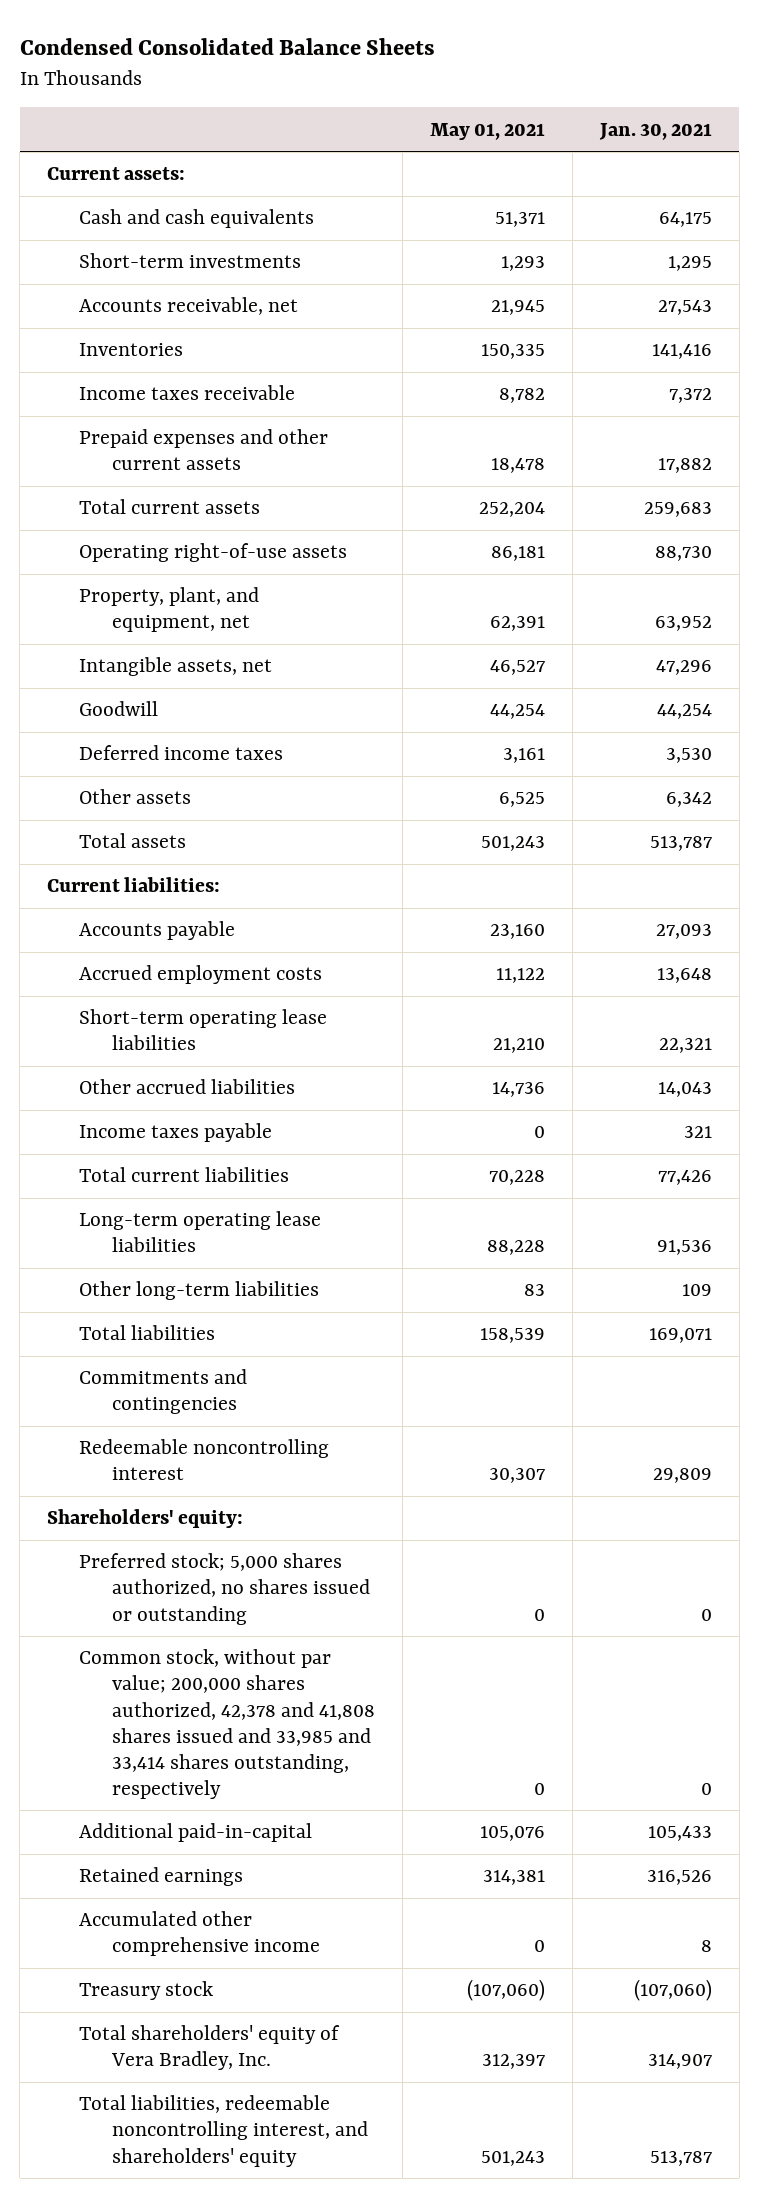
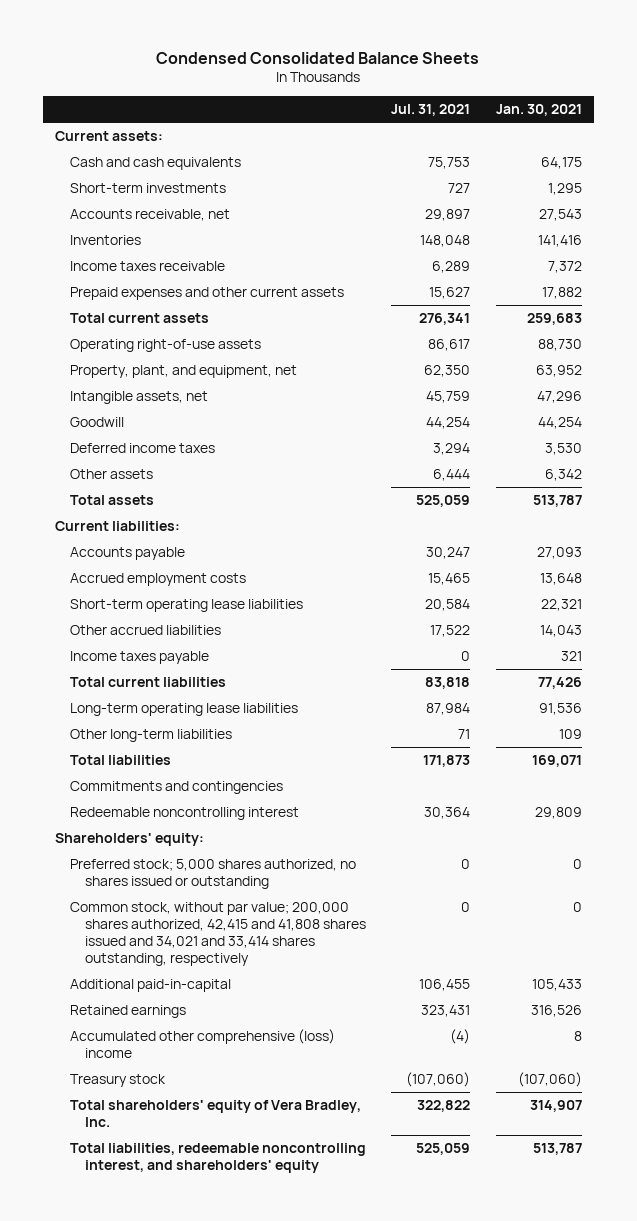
[429,122,545,140] May 01, 2021 -> none
none -> [391,104,471,117] Jul. 31, 2021
[79,1649,375,1799] Common stock, without par value; 200,000 shares authorized, 42,378 and 41,808 shares issued and 33,985 and 33,414 shares outstanding, respectively -> [70,901,367,966] Common stock, without par value; 200,000 shares authorized, 42,415 and 41,808 shares issued and 34,021 and 33,414 shares outstanding, respectively
[79,1911,320,1957] Accumulated other comprehensive income -> [70,1028,336,1058] Accumulated other comprehensive (loss) income

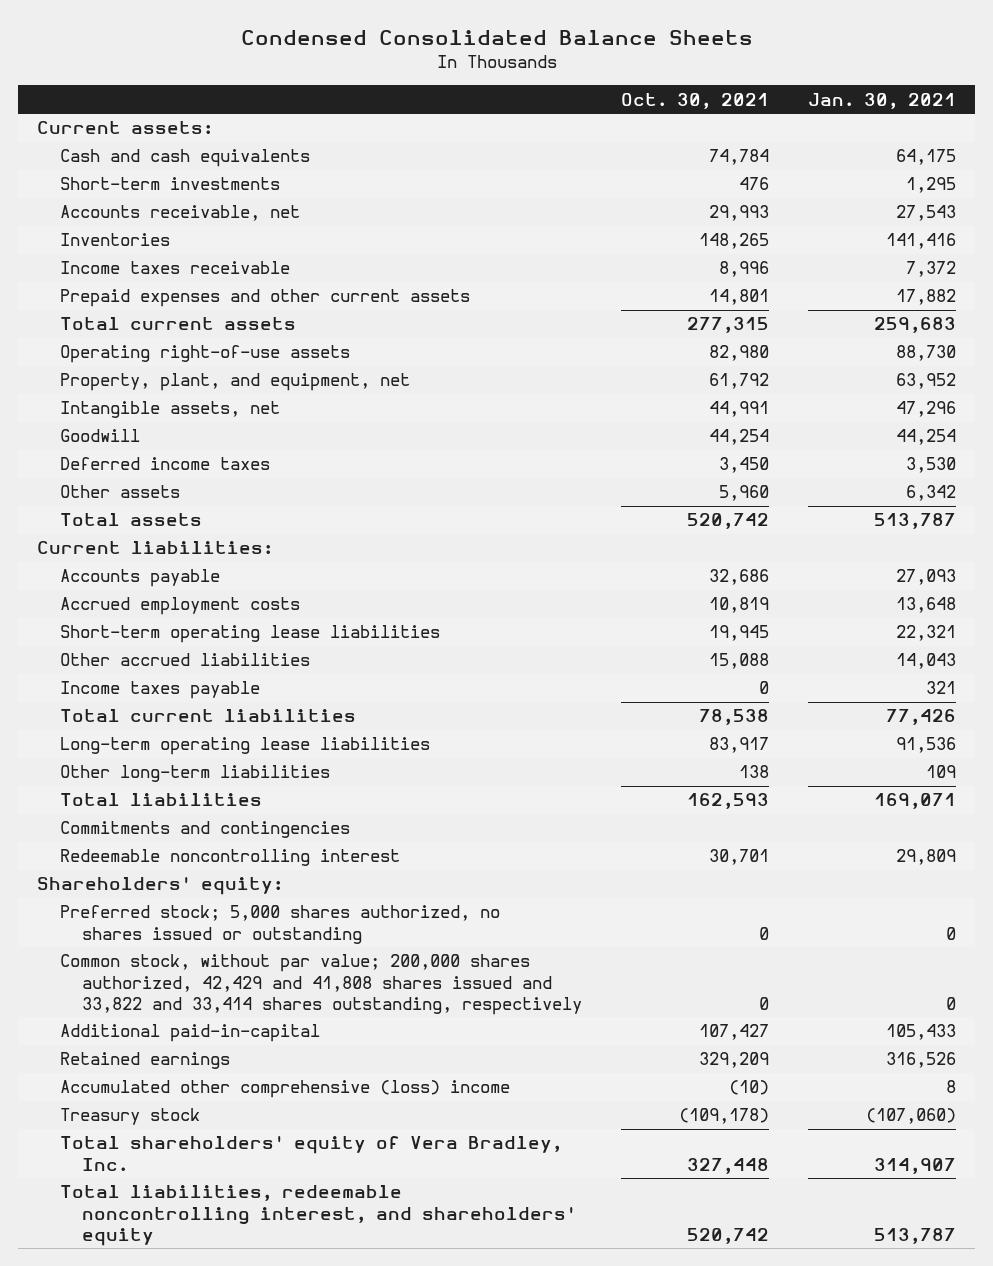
[391,104,471,117] Jul. 31, 2021 -> none
none -> [620,92,769,109] Oct. 30, 2021
[70,901,367,966] Common stock, without par value; 200,000 shares authorized, 42,415 and 41,808 shares issued and 34,021 and 33,414 shares outstanding, respectively -> [59,954,582,1015] Common stock, without par value; 200,000 shares authorized, 42,429 and 41,808 shares issued and 33,822 and 33,414 shares outstanding, respectively

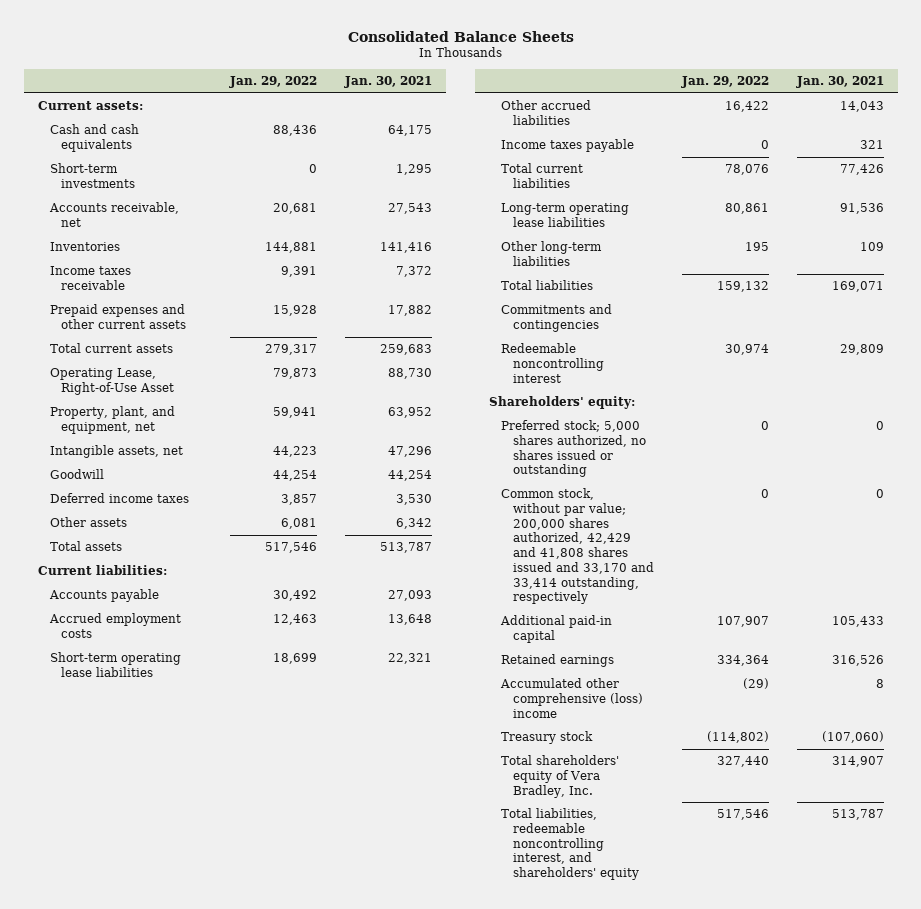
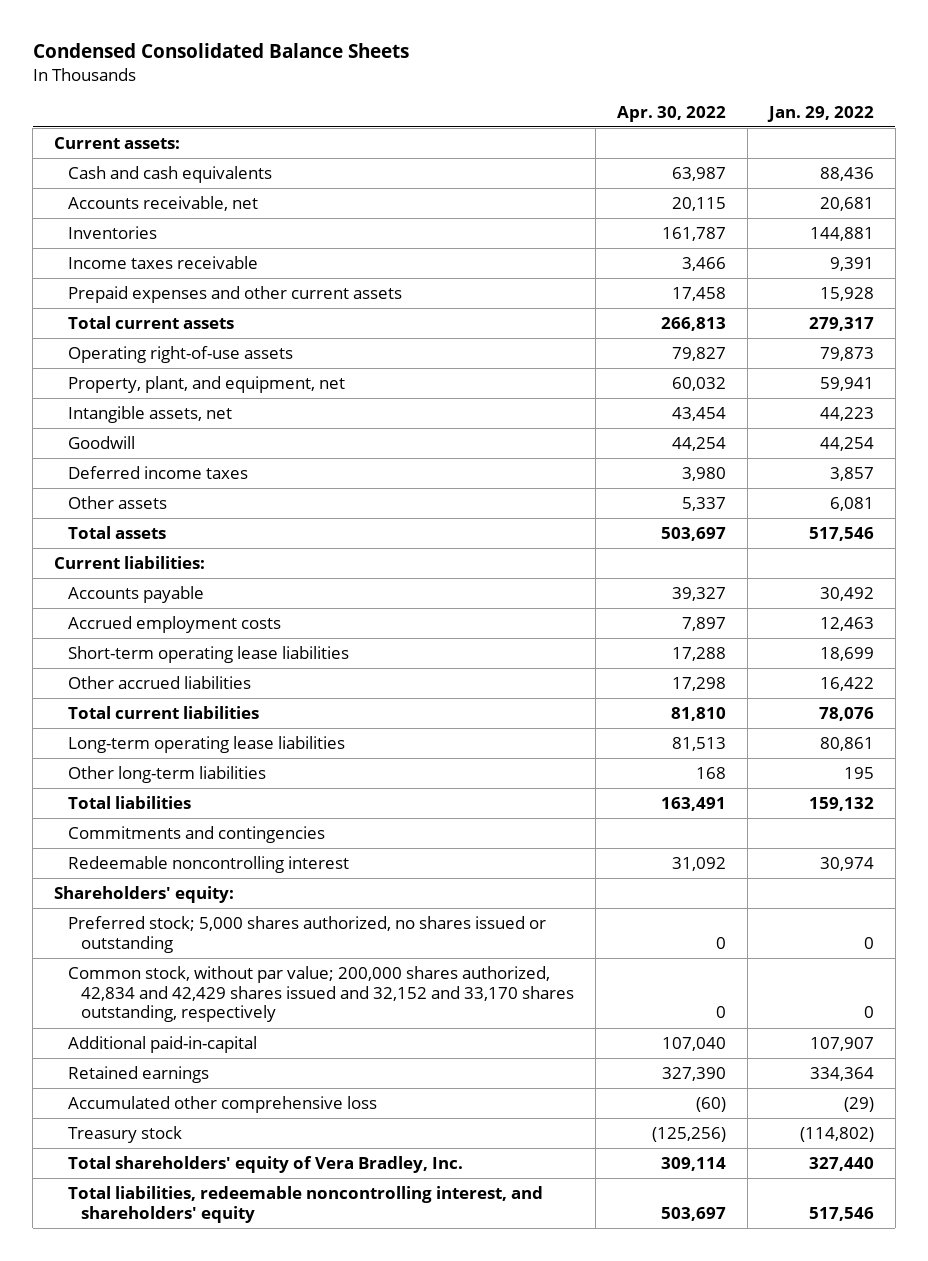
[347,30,574,42] Consolidated Balance Sheets -> [32,43,409,59] Condensed Consolidated Balance Sheets
[344,75,433,88] Jan. 30, 2021 -> none
none -> [616,105,726,122] Apr. 30, 2022
[49,163,136,188] Short-term investments -> none
[49,368,175,395] Operating Lease, Right-of-Use Asset -> [67,345,293,363] Operating right-of-use assets
[500,139,634,153] Income taxes payable -> none
[500,488,654,605] Common stock, without par value; 200,000 shares authorized, 42,429 and 41,808 shares issued and 33,170 and 33,414 outstanding, respectively -> [67,965,574,1023] Common stock, without par value; 200,000 shares authorized, 42,834 and 42,429 shares issued and 32,152 and 33,170 shares outstanding, respectively
[499,615,612,643] Additional paid-in capital -> [67,1035,257,1053] Additional paid-in-capital
[499,678,643,718] Accumulated other comprehensive (loss) income -> [67,1095,377,1113] Accumulated other comprehensive loss

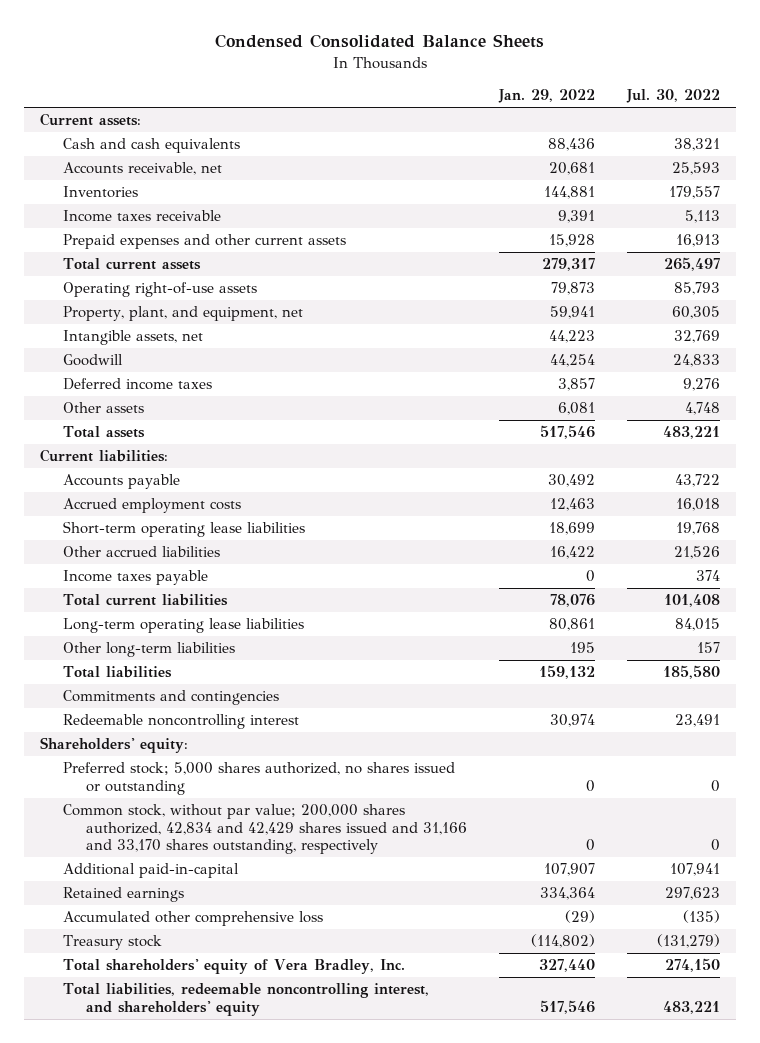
[616,105,726,122] Apr. 30, 2022 -> none
none -> [626,89,721,104] Jul. 30, 2022
none -> [63,570,209,586] Income taxes payable
[67,965,574,1023] Common stock, without par value; 200,000 shares authorized, 42,834 and 42,429 shares issued and 32,152 and 33,170 shares outstanding, respectively -> [63,804,467,855] Common stock, without par value; 200,000 shares authorized, 42,834 and 42,429 shares issued and 31,166 and 33,170 shares outstanding, respectively

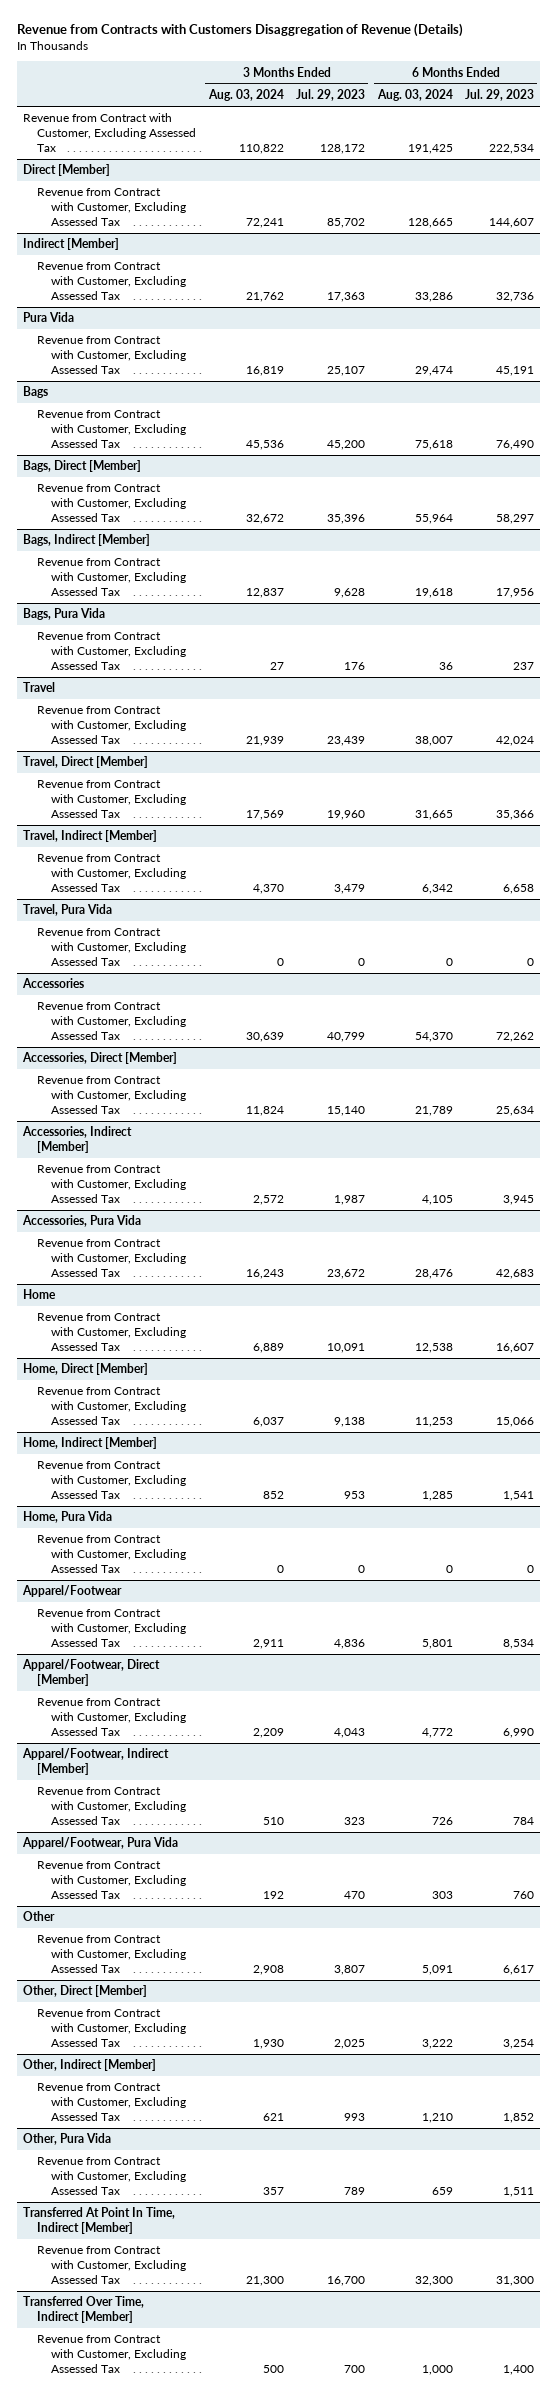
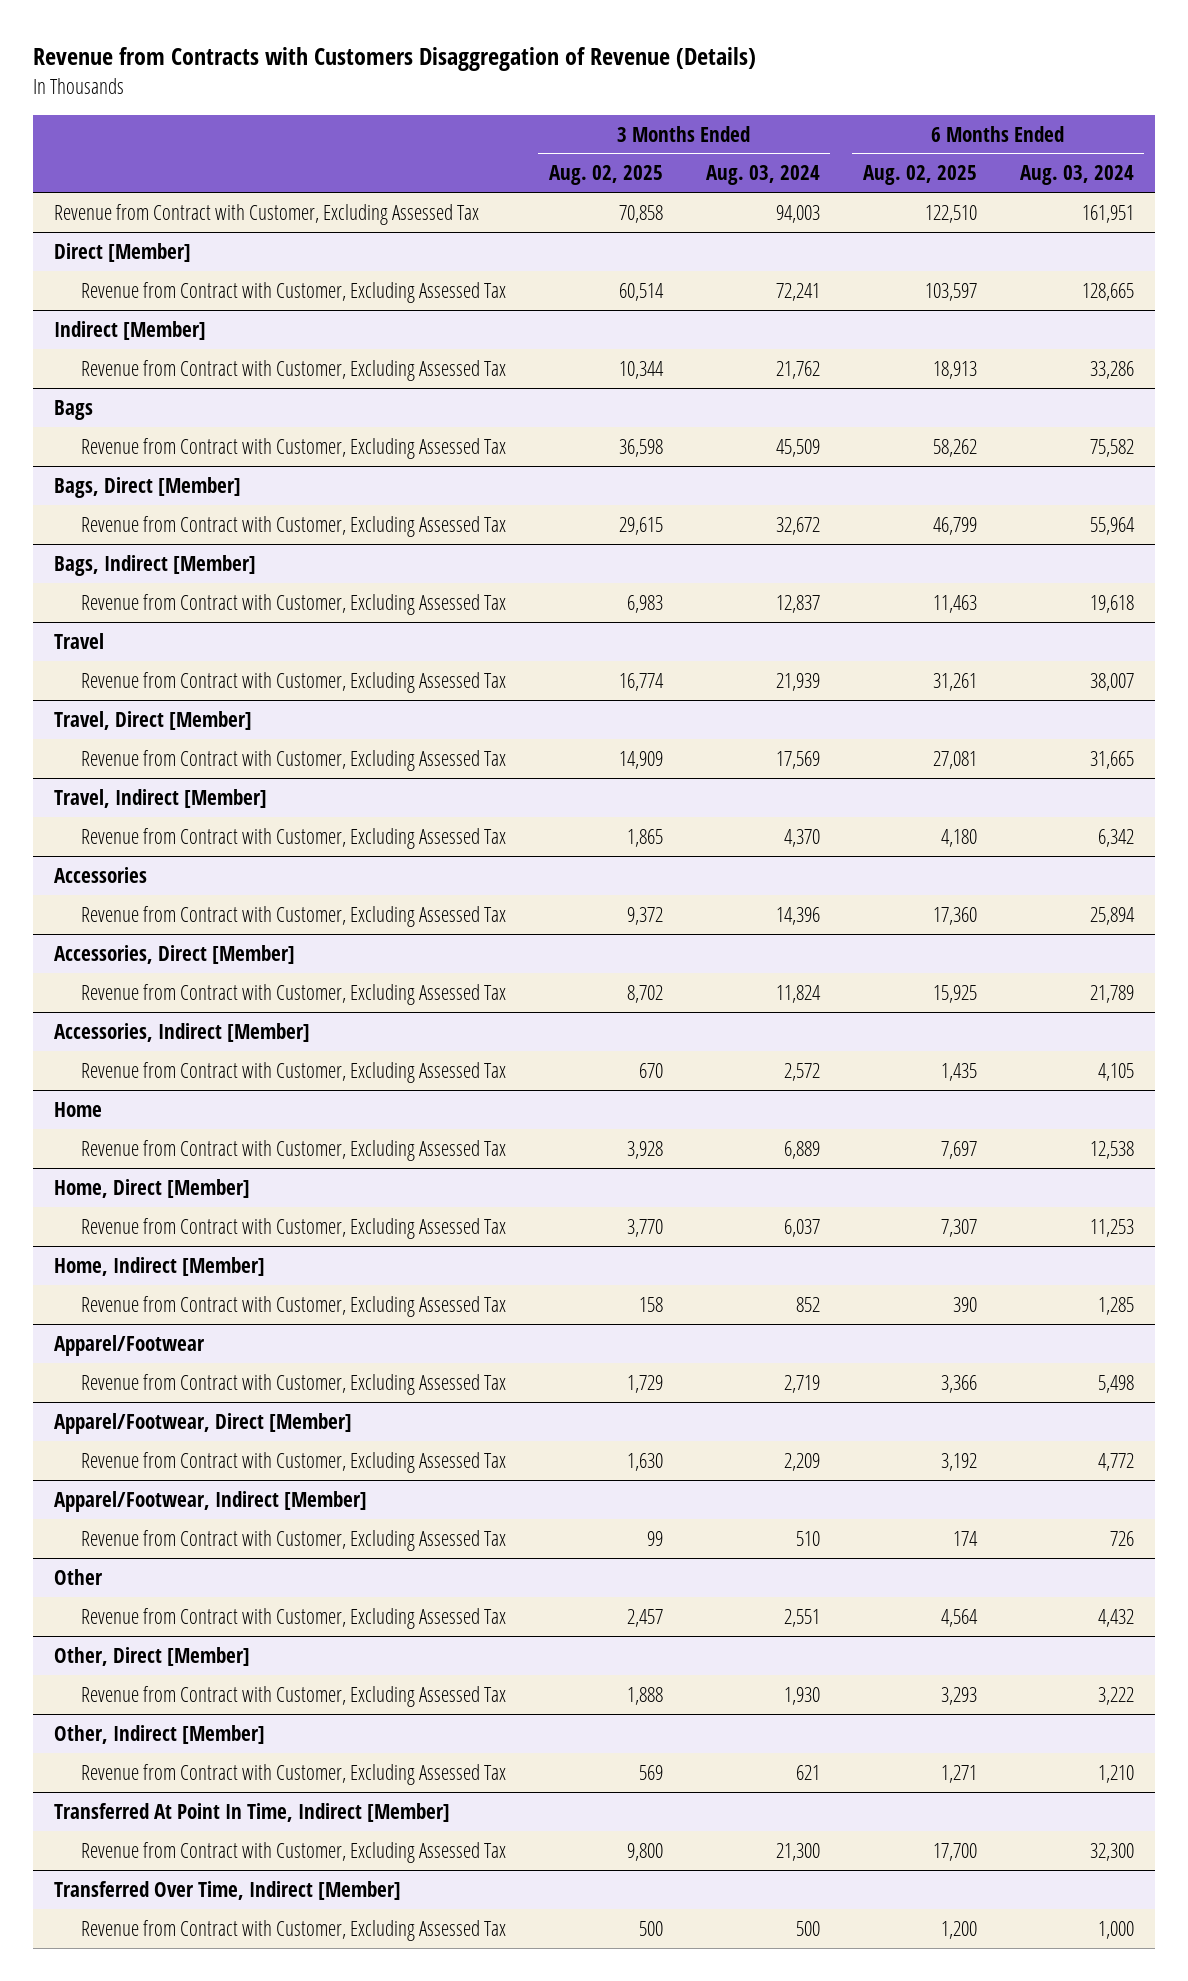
[296,89,366,102] Jul. 29, 2023 -> none
[465,89,535,102] Jul. 29, 2023 -> none
none -> [548,165,663,186] Aug. 02, 2025
none -> [862,165,977,186] Aug. 02, 2025
[238,144,284,155] 110,822 -> [775,204,820,223] 94,003
[407,144,453,155] 191,425 -> [1081,204,1134,223] 161,951
[22,312,74,323] Pura Vida -> none
[37,336,187,375] Revenue from Contract with Customer, Excluding Assessed Tax -> none
[245,440,284,451] 45,536 -> [775,438,820,457] 45,509
[414,440,453,451] 75,618 -> [1089,438,1134,457] 75,582
[22,608,105,621] Bags, Pura Vida -> none
[37,632,187,671] Revenue from Contract with Customer, Excluding Assessed Tax -> none
[22,904,112,917] Travel, Pura Vida -> none
[37,928,187,967] Revenue from Contract with Customer, Excluding Assessed Tax -> none
[245,1032,284,1043] 30,639 -> [775,906,820,925] 14,396
[414,1032,453,1043] 54,370 -> [1089,906,1135,925] 25,894
[21,1215,141,1228] Accessories, Pura Vida -> none
[37,1239,187,1278] Revenue from Contract with Customer, Excluding Assessed Tax -> none
[22,1511,112,1524] Home, Pura Vida -> none
[37,1535,187,1574] Revenue from Contract with Customer, Excluding Assessed Tax -> none
[252,1639,284,1650] 2,911 -> [783,1374,820,1393] 2,719
[421,1639,453,1650] 5,801 -> [1097,1374,1134,1393] 5,498
[21,1837,178,1850] Apparel/Footwear, Pura Vida -> none
[37,1861,187,1900] Revenue from Contract with Customer, Excluding Assessed Tax -> none
[252,1965,284,1976] 2,908 -> [783,1608,820,1627] 2,551
[421,1965,453,1976] 5,091 -> [1097,1608,1134,1627] 4,432
[22,2133,111,2146] Other, Pura Vida -> none
[37,2157,187,2196] Revenue from Contract with Customer, Excluding Assessed Tax -> none

